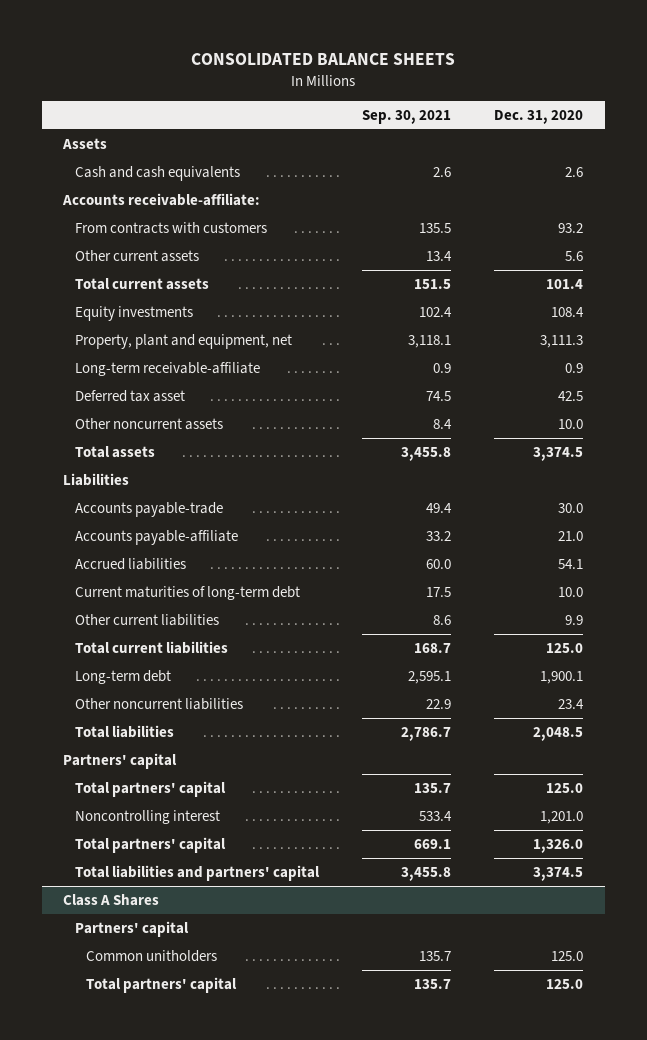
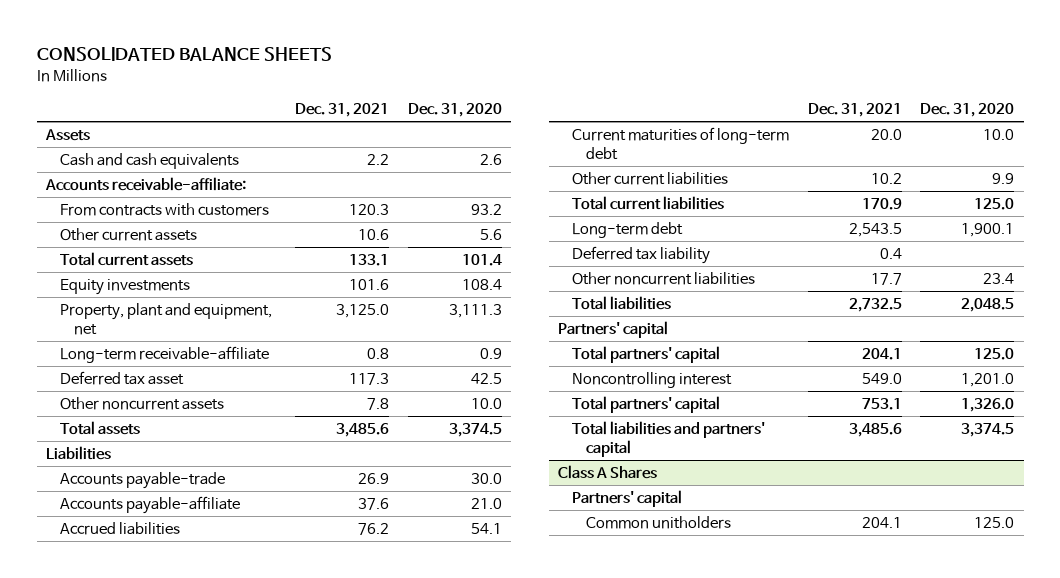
[362,109,452,124] Sep. 30, 2021 -> none
none -> [295,103,390,118] Dec. 31, 2021
none -> [572,246,711,265] Deferred tax liability
[86,977,238,994] Total partners' capital -> none

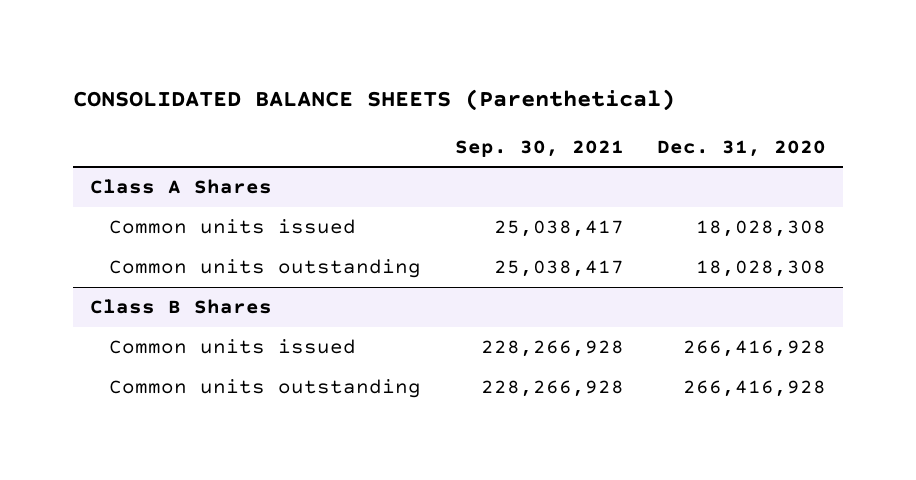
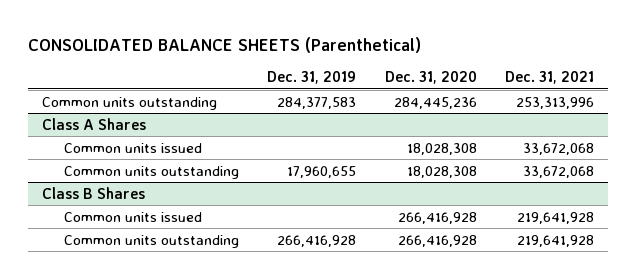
[454,139,624,157] Sep. 30, 2021 -> none
none -> [267,71,357,85] Dec. 31, 2019
none -> [505,71,595,85] Dec. 31, 2021
none -> [41,96,217,110] Common units outstanding

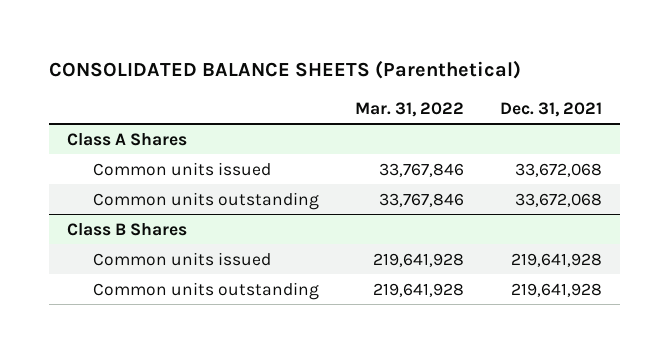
[267,71,357,85] Dec. 31, 2019 -> none
[384,71,477,85] Dec. 31, 2020 -> none
none -> [355,101,465,117] Mar. 31, 2022
[41,96,217,110] Common units outstanding -> none

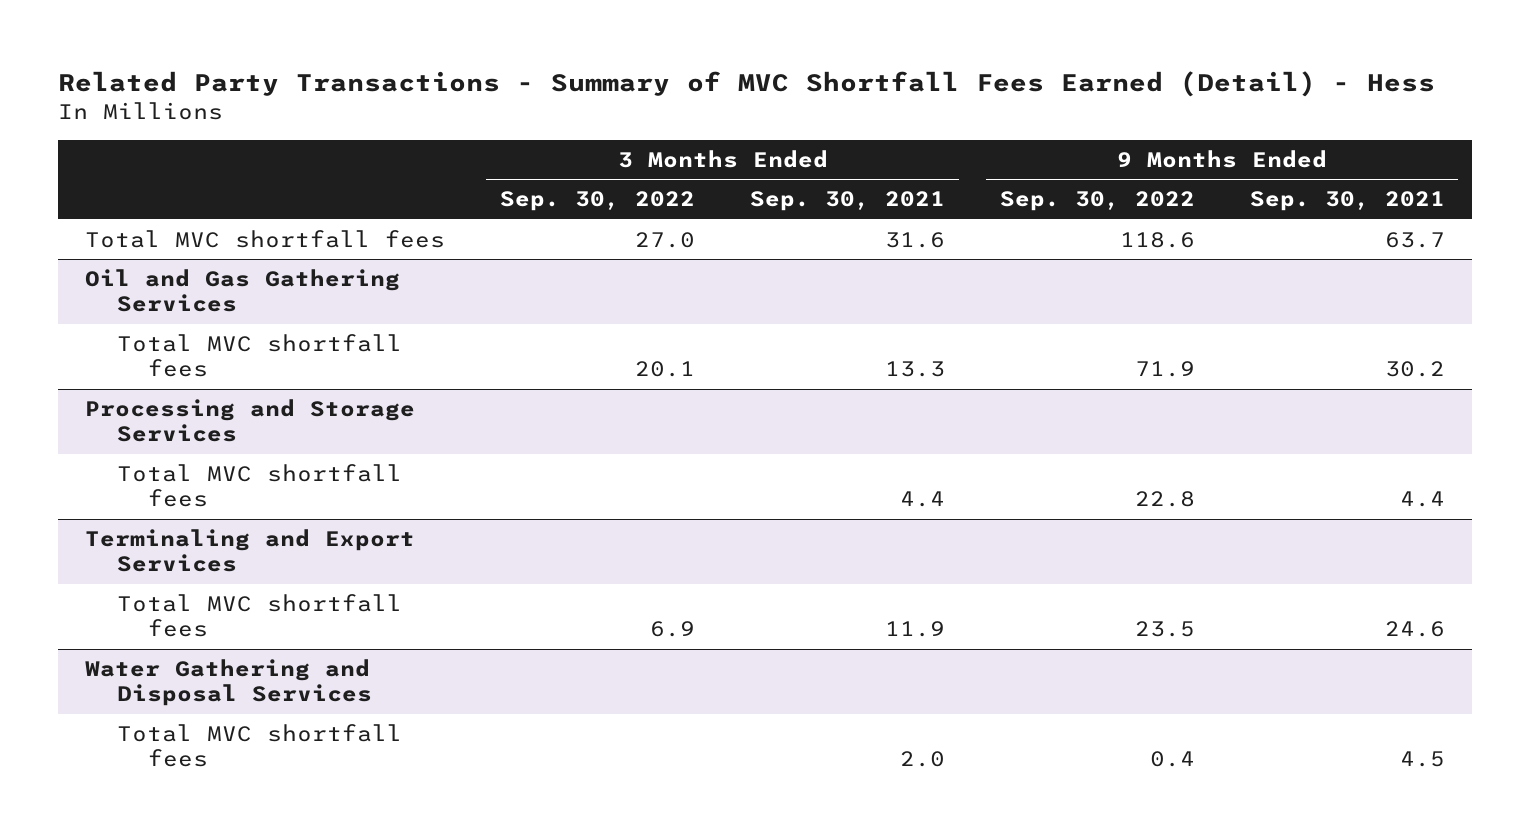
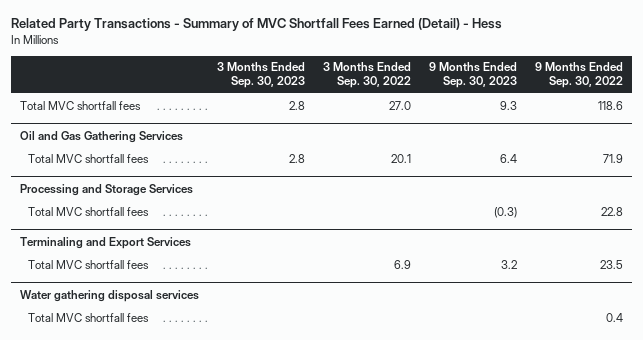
[750,191,946,212] Sep. 30, 2021 -> none
[1249,191,1445,212] Sep. 30, 2021 -> none
none -> [216,62,305,89] 3 Months Ended Sep. 30, 2023
none -> [429,62,518,89] 9 Months Ended Sep. 30, 2023
[85,658,372,707] Water Gathering and Disposal Services -> [19,289,199,302] Water gathering disposal services

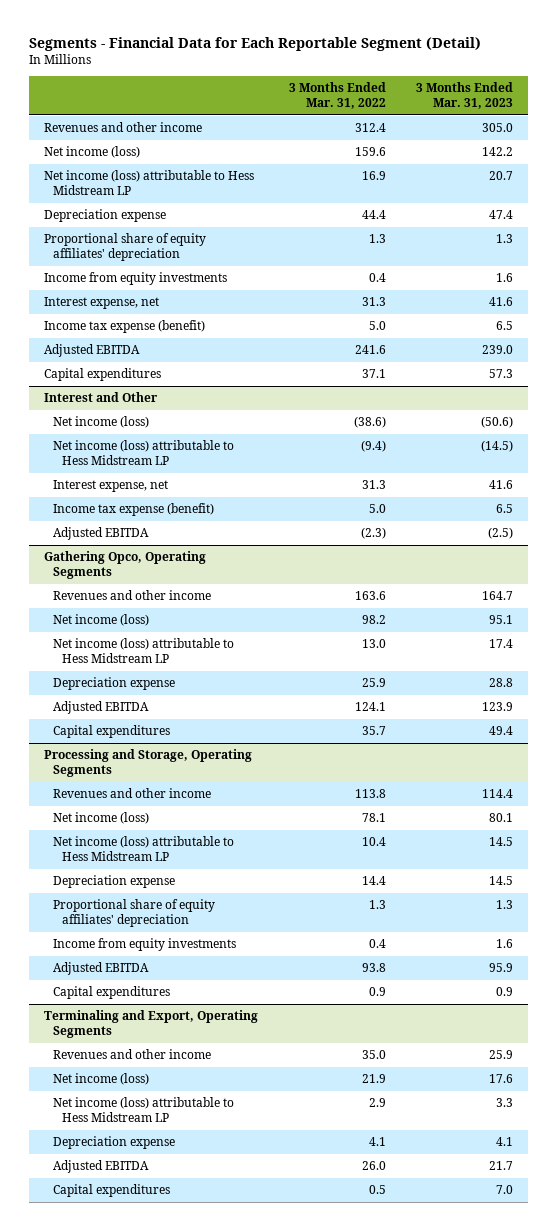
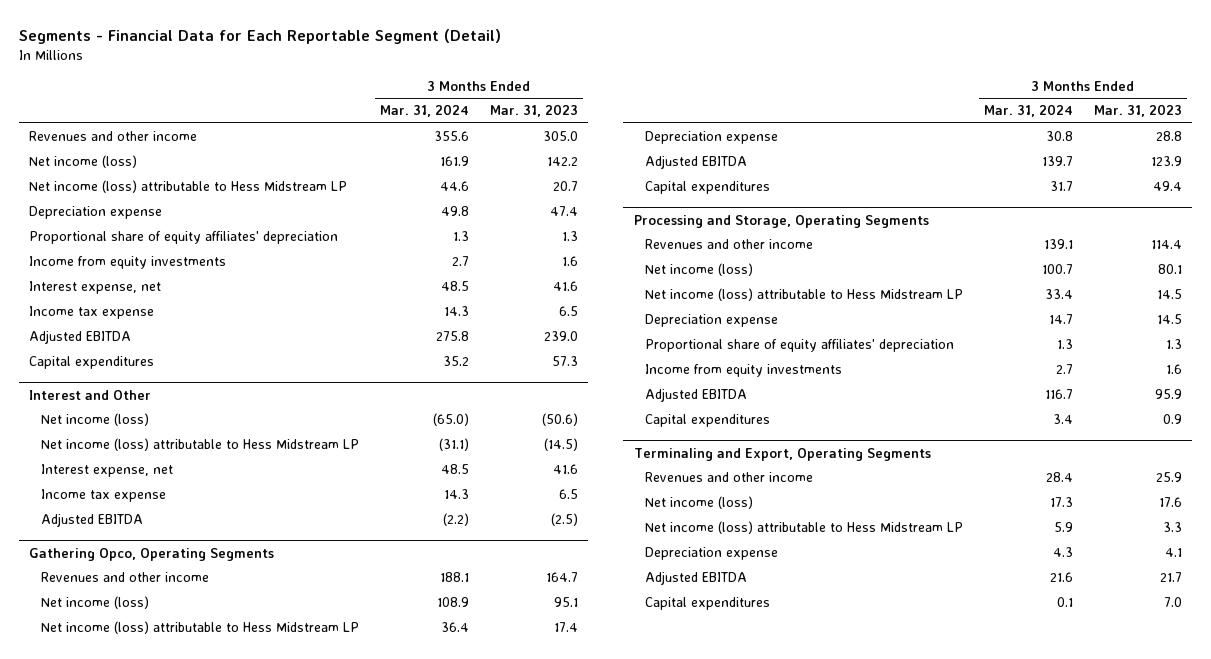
[288,82,386,110] 3 Months Ended Mar. 31, 2022 -> none
none -> [379,104,469,118] Mar. 31, 2024
[44,320,206,334] Income tax expense (benefit) -> [29,306,155,320] Income tax expense
[53,503,215,517] Income tax expense (benefit) -> [41,489,167,503] Income tax expense

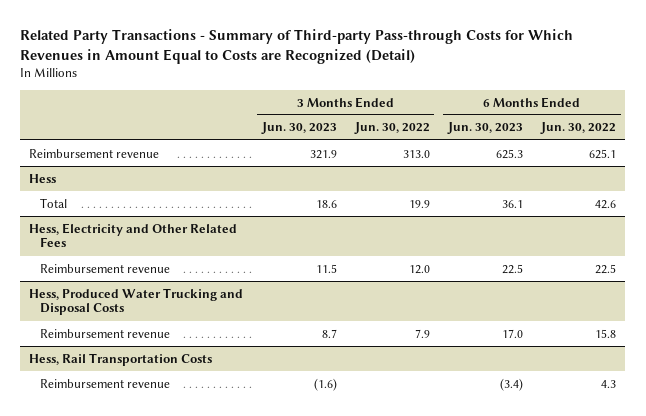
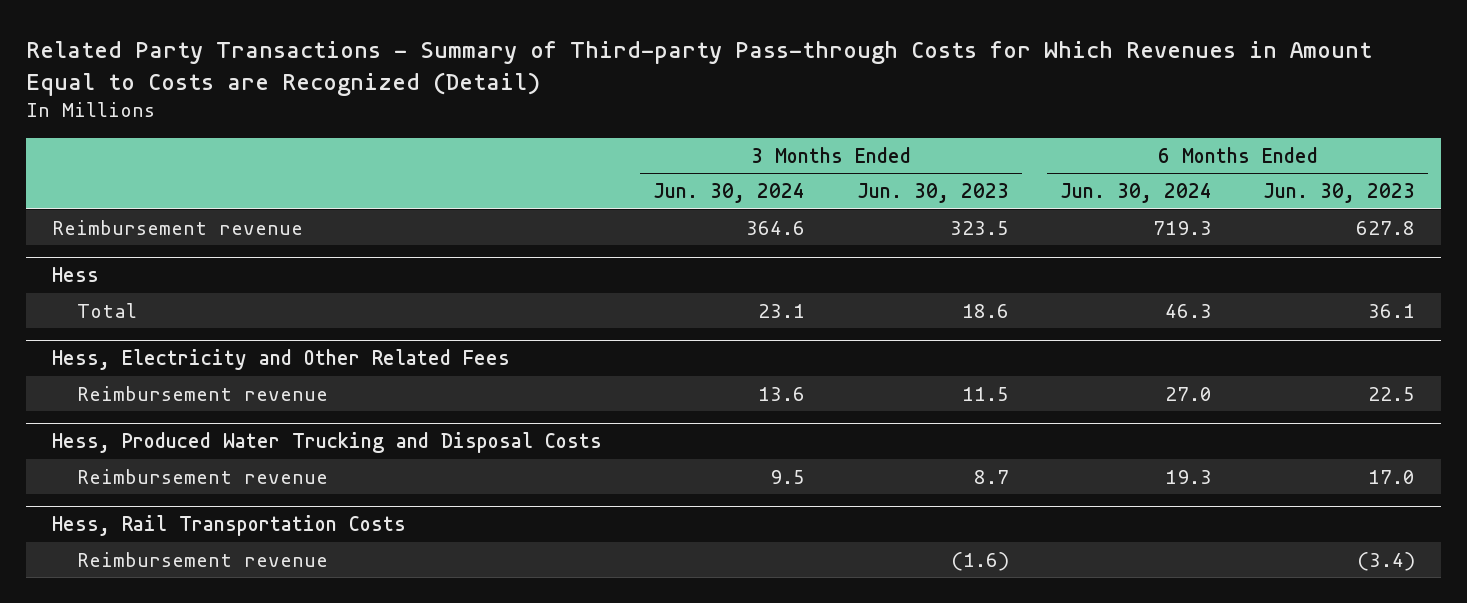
[353,122,430,135] Jun. 30, 2022 -> none
[540,122,617,135] Jun. 30, 2022 -> none
none -> [653,182,806,203] Jun. 30, 2024
none -> [1060,182,1213,203] Jun. 30, 2024
[309,149,337,159] 321.9 -> [949,220,1009,235] 323.5
[495,148,523,159] 625.3 -> [1356,220,1416,235] 627.8

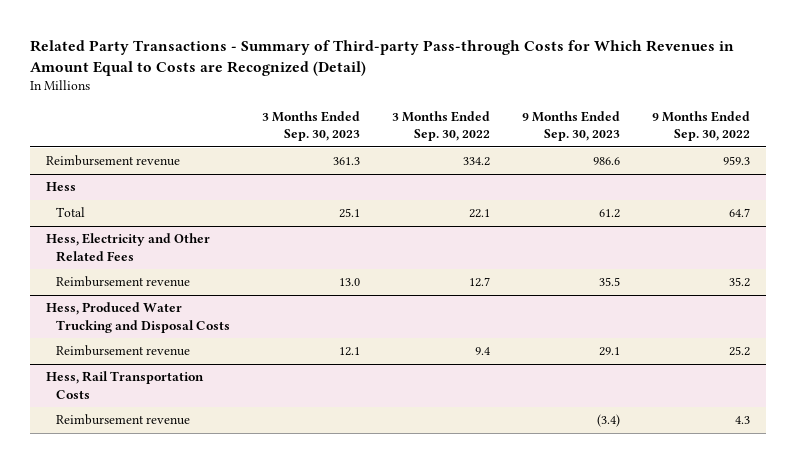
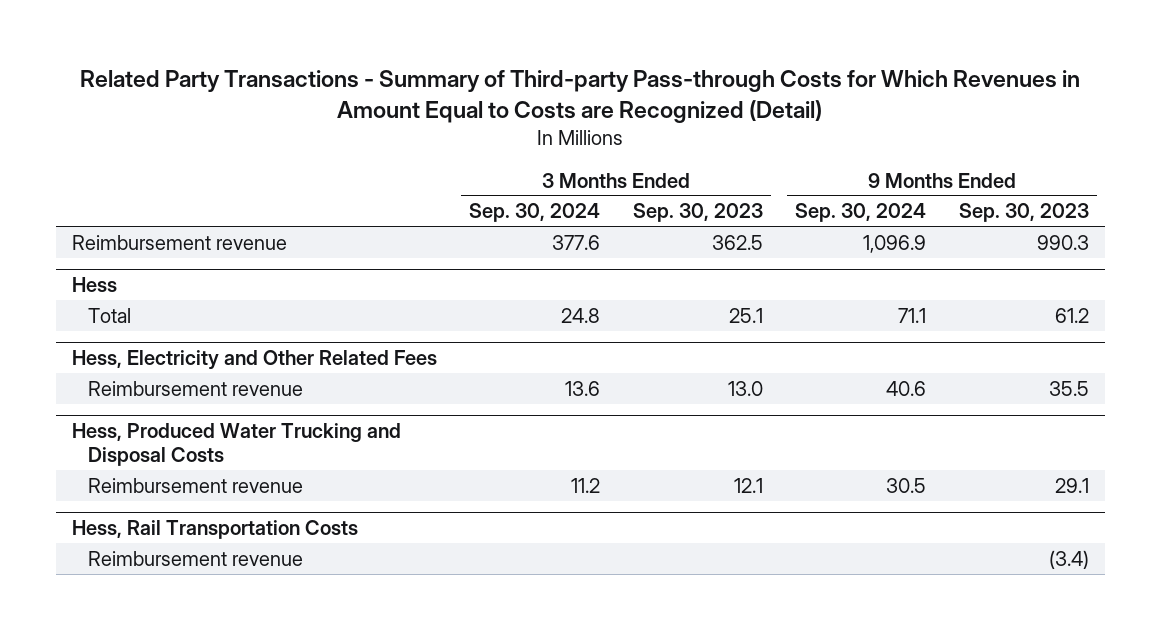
[391,110,490,142] 3 Months Ended Sep. 30, 2022 -> none
[651,110,750,142] 9 Months Ended Sep. 30, 2022 -> none
none -> [469,203,601,223] Sep. 30, 2024
none -> [795,203,927,223] Sep. 30, 2024
[332,157,360,166] 361.3 -> [711,234,763,250] 362.5
[592,157,620,166] 986.6 -> [1036,234,1089,250] 990.3

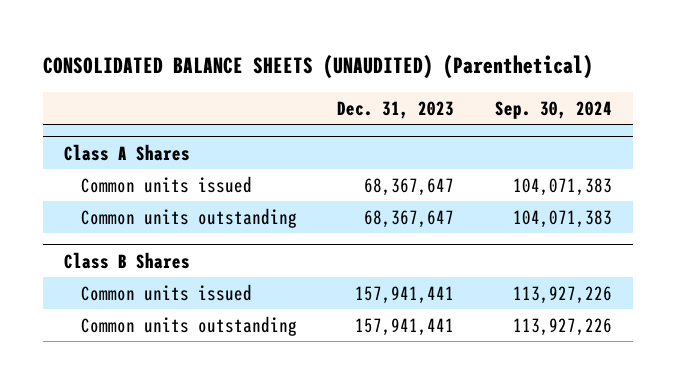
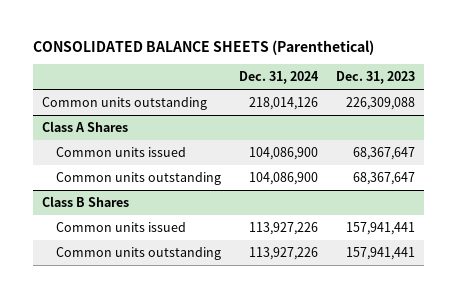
[43,55,594,80] CONSOLIDATED BALANCE SHEETS (UNAUDITED) (Parenthetical) -> [32,40,374,56] CONSOLIDATED BALANCE SHEETS (Parenthetical)
[495,100,613,119] Sep. 30, 2024 -> none
none -> [238,71,319,85] Dec. 31, 2024
none -> [41,96,207,110] Common units outstanding

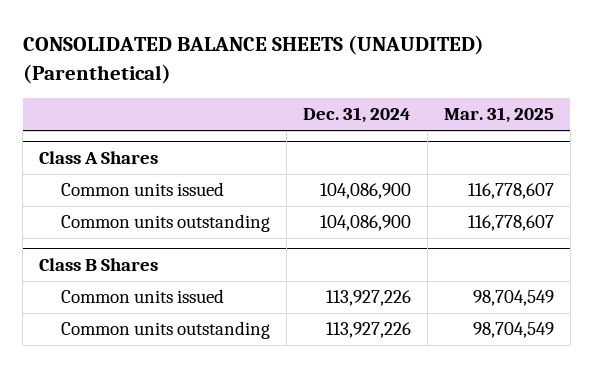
[32,40,374,56] CONSOLIDATED BALANCE SHEETS (Parenthetical) -> [22,35,484,84] CONSOLIDATED BALANCE SHEETS (UNAUDITED) (Parenthetical)
[335,71,415,85] Dec. 31, 2023 -> none
none -> [443,107,554,124] Mar. 31, 2025
[41,96,207,110] Common units outstanding -> none

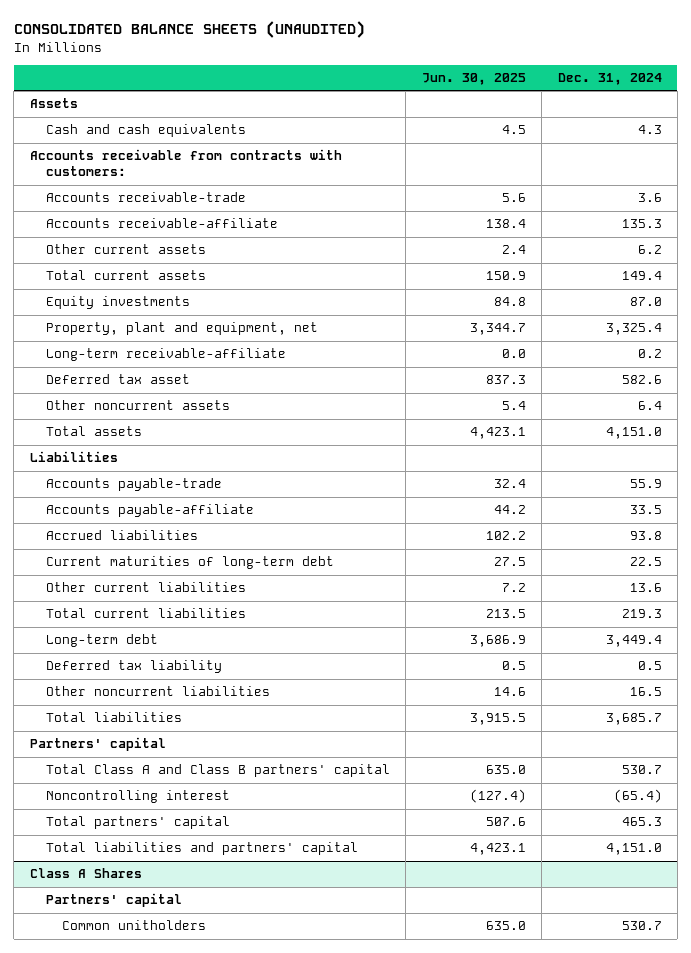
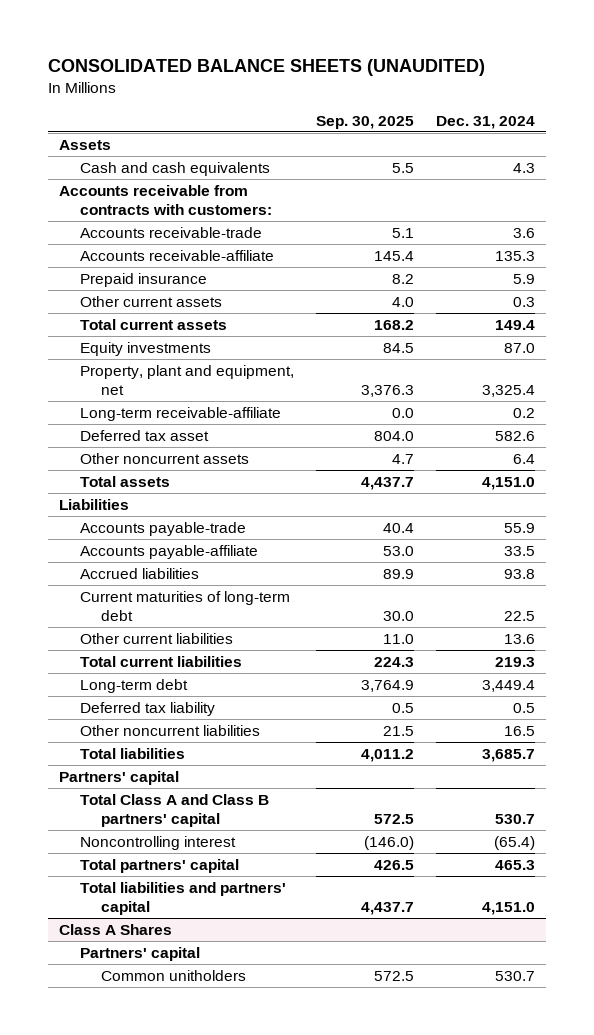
[421,72,526,85] Jun. 30, 2025 -> none
none -> [315,115,414,129] Sep. 30, 2025
none -> [80,272,208,287] Prepaid insurance
[637,245,662,255] 6.2 -> [512,296,535,307] 0.3

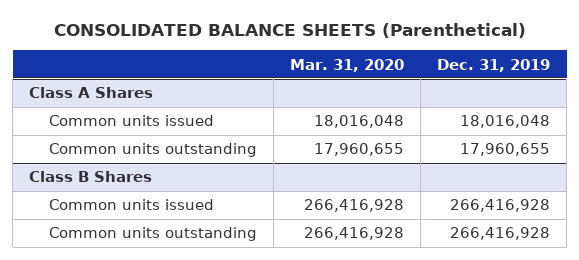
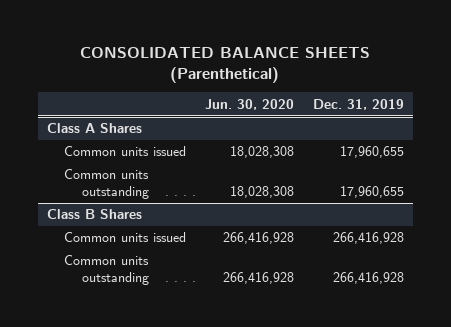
[289,58,404,72] Mar. 31, 2020 -> none
none -> [205,98,295,110] Jun. 30, 2020
[460,115,551,129] 18,016,048 -> [339,146,404,159] 17,960,655

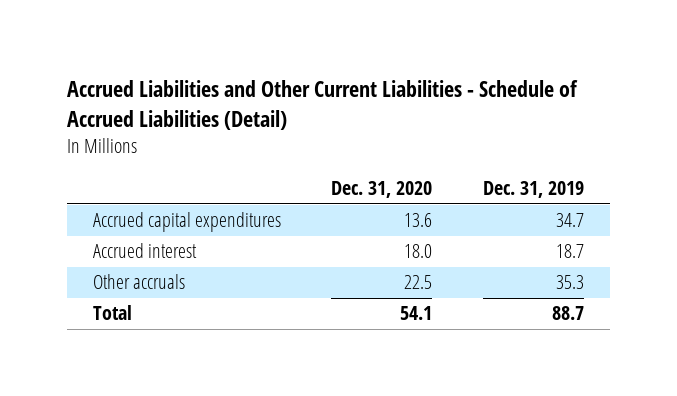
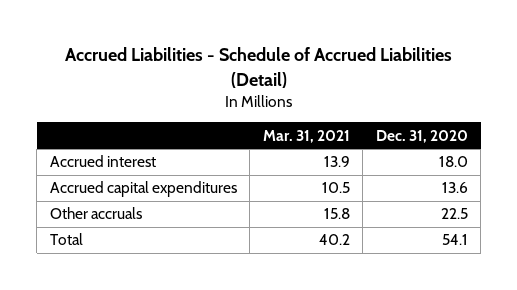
[67,80,579,131] Accrued Liabilities and Other Current Liabilities - Schedule of Accrued Liabilities (Detail) -> [64,47,452,88] Accrued Liabilities - Schedule of Accrued Liabilities (Detail)
[483,180,585,198] Dec. 31, 2019 -> none
none -> [262,129,350,143] Mar. 31, 2021
[92,212,281,233] Accrued capital expenditures -> [49,181,237,198] Accrued capital expenditures

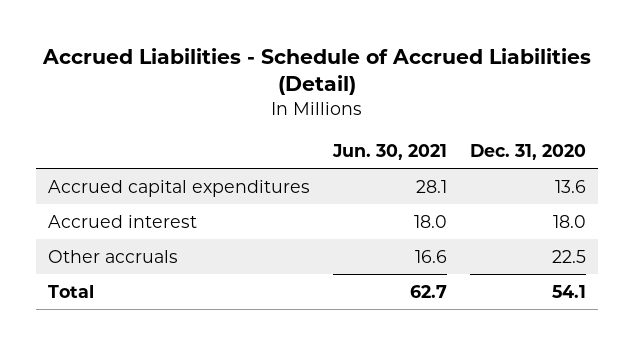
[262,129,350,143] Mar. 31, 2021 -> none
none -> [331,143,447,160] Jun. 30, 2021
[49,155,156,168] Accrued interest -> [47,214,197,228] Accrued interest

